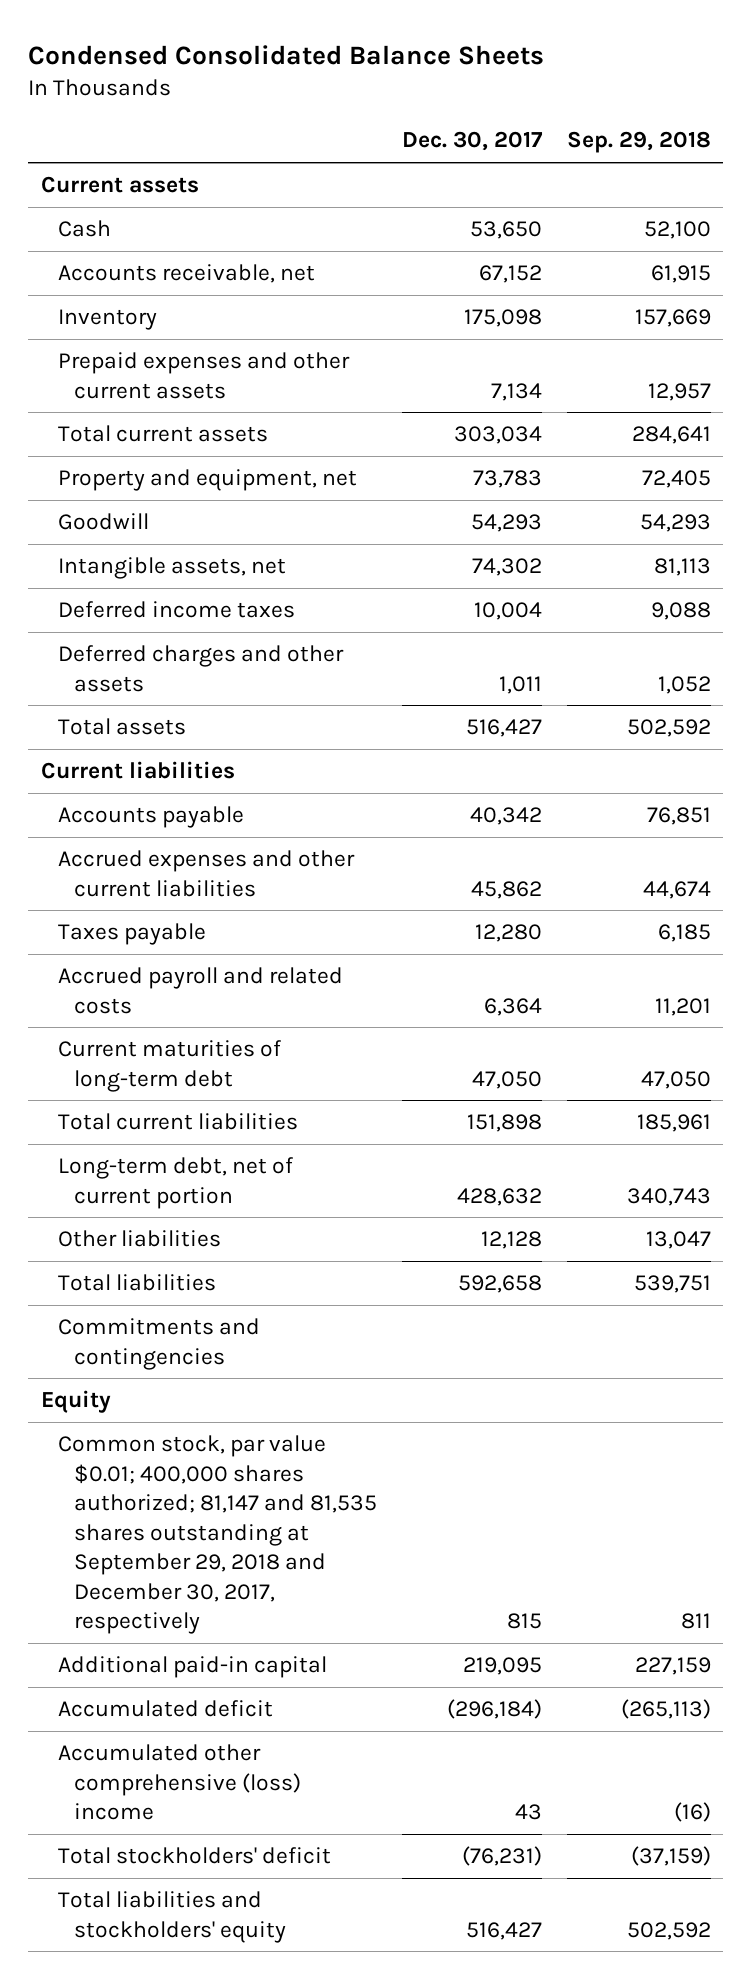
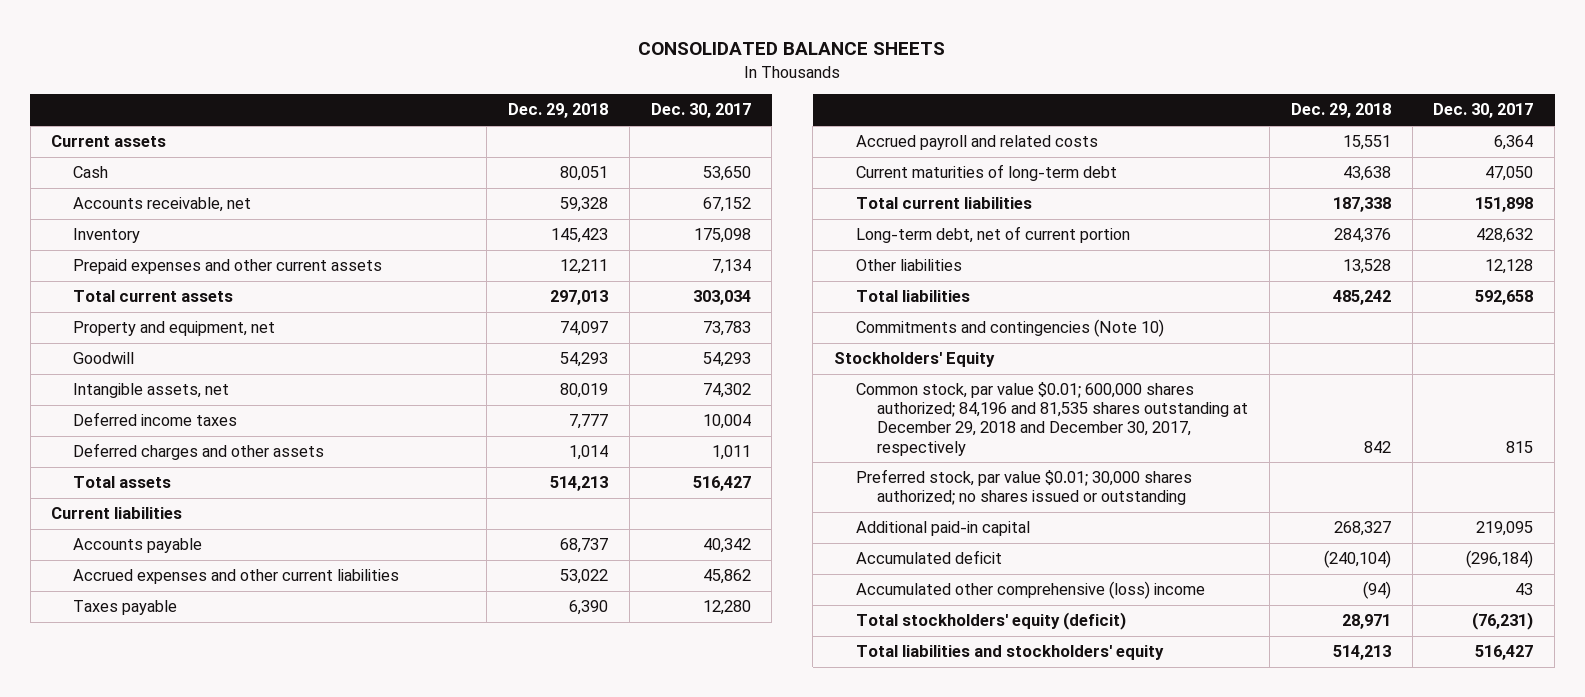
[28,45,545,66] Condensed Consolidated Balance Sheets -> [638,42,946,56] CONSOLIDATED BALANCE SHEETS
[566,131,711,154] Sep. 29, 2018 -> none
none -> [508,103,609,119] Dec. 29, 2018
[57,1318,260,1370] Commitments and contingencies -> [855,319,1164,338] Commitments and contingencies (Note 10)
[40,1390,111,1414] Equity -> [834,352,996,368] Stockholders' Equity
[57,1435,378,1634] Common stock, par value $0.01; 400,000 shares authorized; 81,147 and 81,535 shares outstanding at September 29, 2018 and December 30, 2017, respectively -> [855,382,1249,456] Common stock, par value $0.01; 600,000 shares authorized; 84,196 and 81,535 shares outstanding at December 29, 2018 and December 30, 2017, respectively
none -> [855,469,1192,506] Preferred stock, par value $0.01; 30,000 shares authorized; no shares issued or outstanding
[57,1847,331,1865] Total stockholders' deficit -> [855,612,1126,631] Total stockholders' equity (deficit)

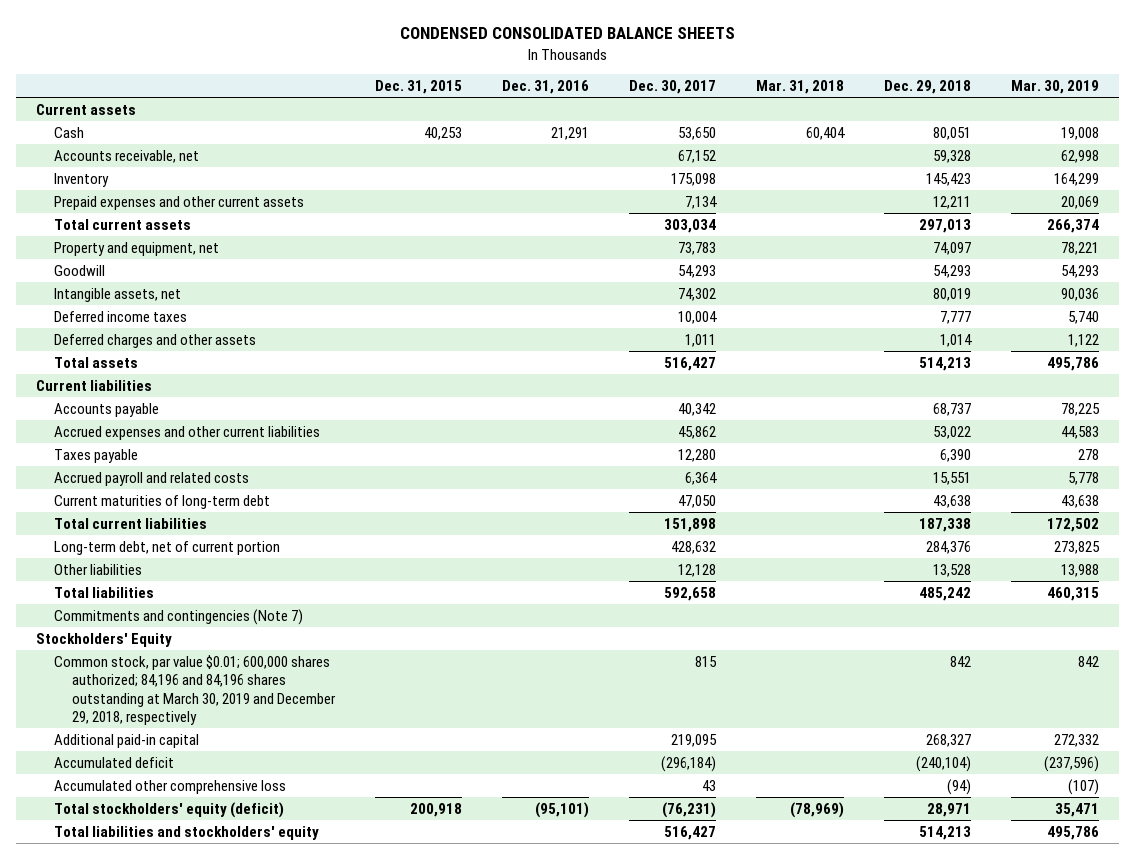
[638,42,946,56] CONSOLIDATED BALANCE SHEETS -> [399,27,735,40] CONDENSED CONSOLIDATED BALANCE SHEETS
none -> [375,80,463,95] Dec. 31, 2015
none -> [502,80,590,95] Dec. 31, 2016
none -> [755,80,844,95] Mar. 31, 2018
none -> [1010,80,1099,95] Mar. 30, 2019
[855,319,1164,338] Commitments and contingencies (Note 10) -> [54,608,304,625] Commitments and contingencies (Note 7)
[855,469,1192,506] Preferred stock, par value $0.01; 30,000 shares authorized; no shares issued or outstanding -> none
[855,382,1249,456] Common stock, par value $0.01; 600,000 shares authorized; 84,196 and 81,535 shares outstanding at December 29, 2018 and December 30, 2017, respectively -> [54,654,337,726] Common stock, par value $0.01; 600,000 shares authorized; 84,196 and 84,196 shares outstanding at March 30, 2019 and December 29, 2018, respectively
[855,581,1205,600] Accumulated other comprehensive (loss) income -> [54,779,287,794] Accumulated other comprehensive loss

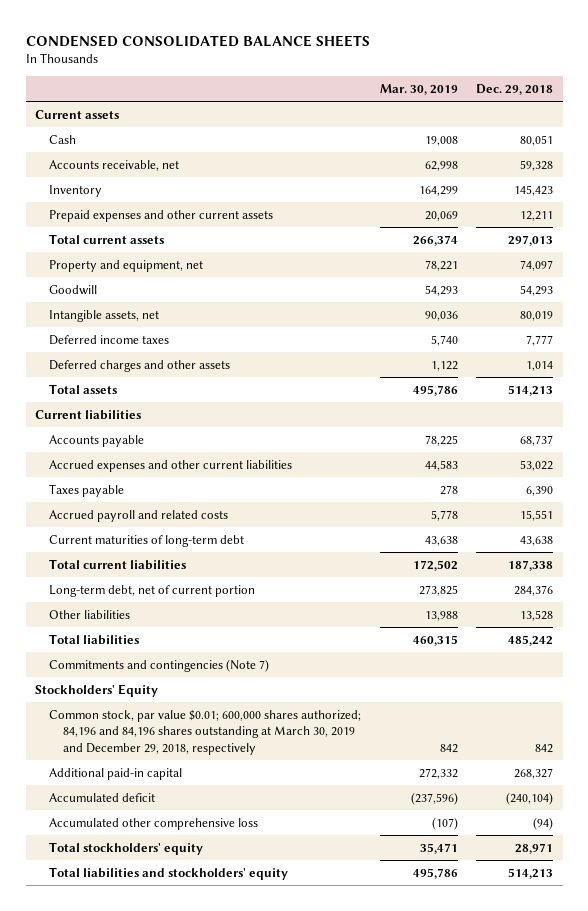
[375,80,463,95] Dec. 31, 2015 -> none
[502,80,590,95] Dec. 31, 2016 -> none
[629,80,717,95] Dec. 30, 2017 -> none
[755,80,844,95] Mar. 31, 2018 -> none
[54,801,285,818] Total stockholders' equity (deficit) -> [48,841,203,855] Total stockholders' equity

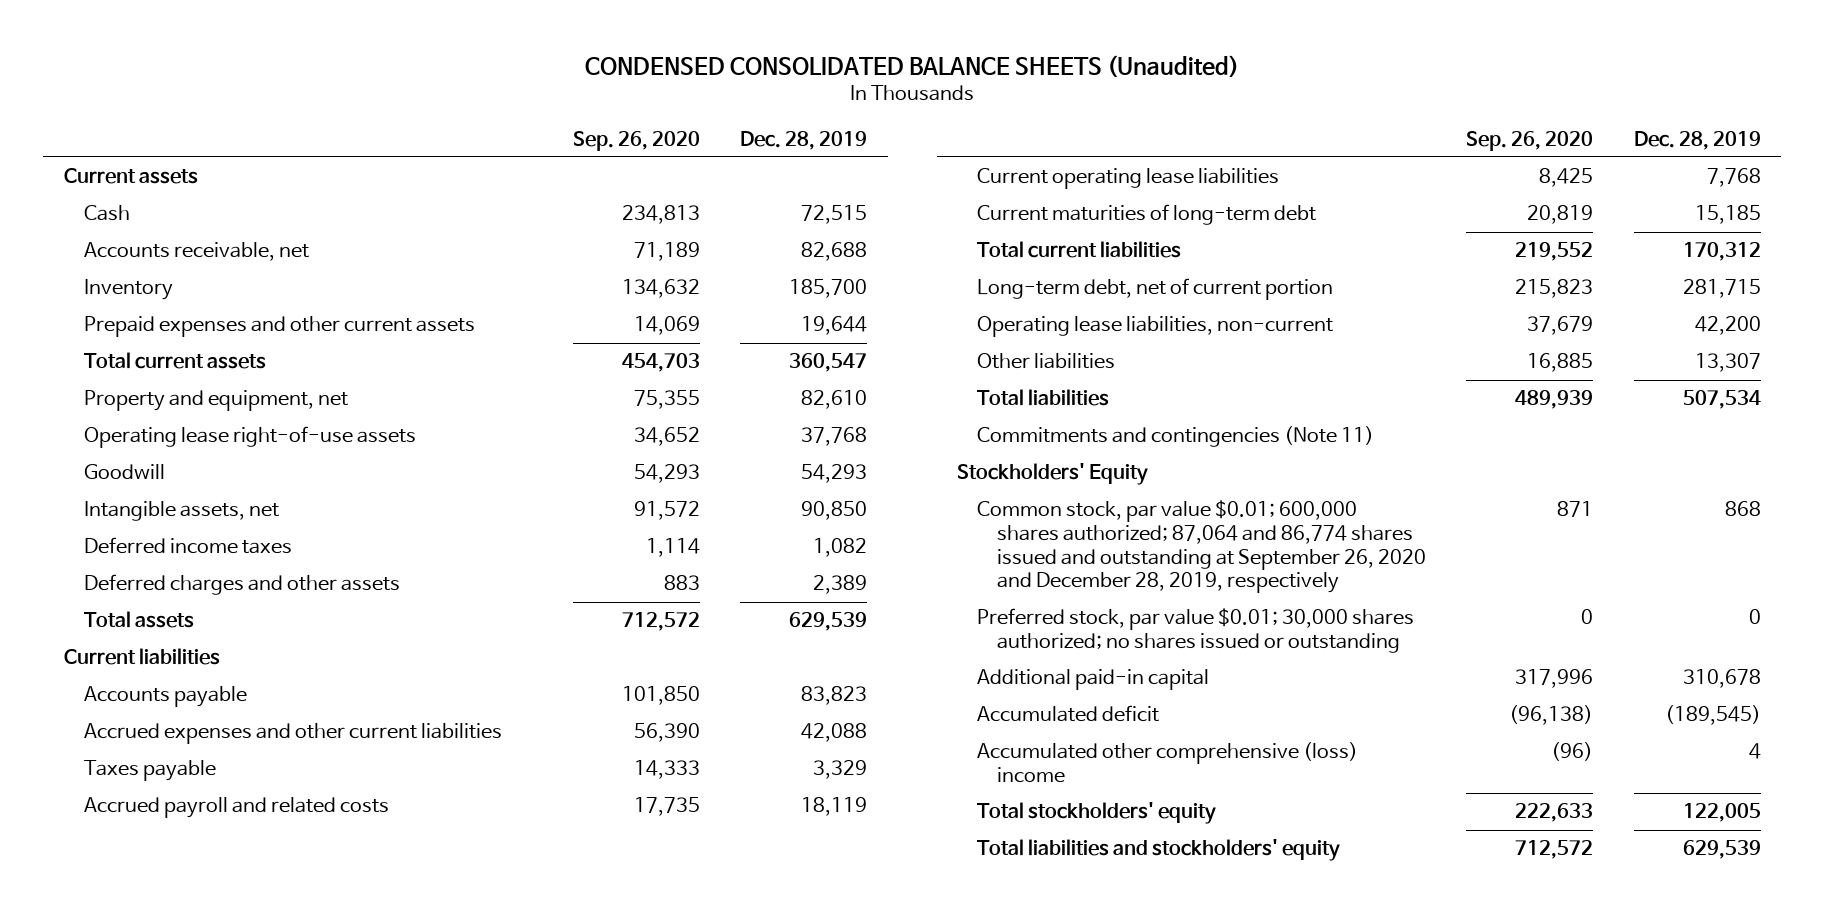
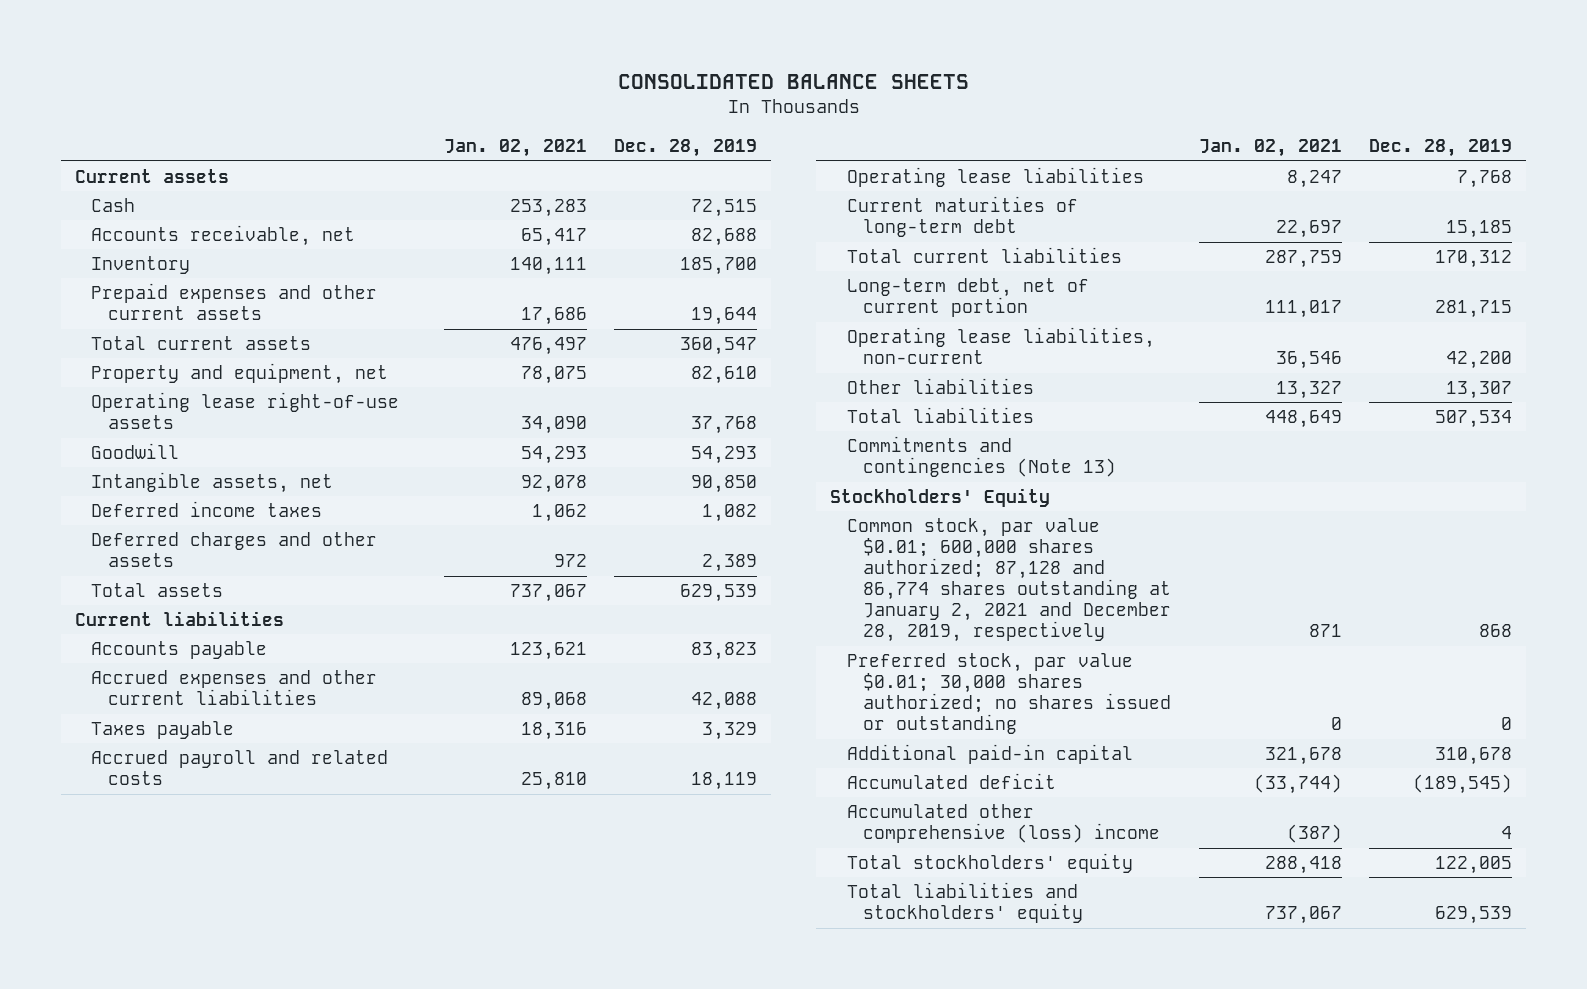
[585,54,1240,78] CONDENSED CONSOLIDATED BALANCE SHEETS (Unaudited) -> [617,73,969,89] CONSOLIDATED BALANCE SHEETS
[573,130,701,151] Sep. 26, 2020 -> none
none -> [443,139,587,158] Jan. 02, 2021
[976,168,1279,190] Current operating lease liabilities -> [846,167,1144,188] Operating lease liabilities
[976,426,1374,448] Commitments and contingencies (Note 11) -> [846,436,1117,478] Commitments and contingencies (Note 13)
[976,500,1427,594] Common stock, par value $0.01; 600,000 shares authorized; 87,064 and 86,774 shares issued and outstanding at September 26, 2020 and December 28, 2019, respectively -> [846,518,1172,643] Common stock, par value $0.01; 600,000 shares authorized; 87,128 and 86,774 shares outstanding at January 2, 2021 and December 28, 2019, respectively

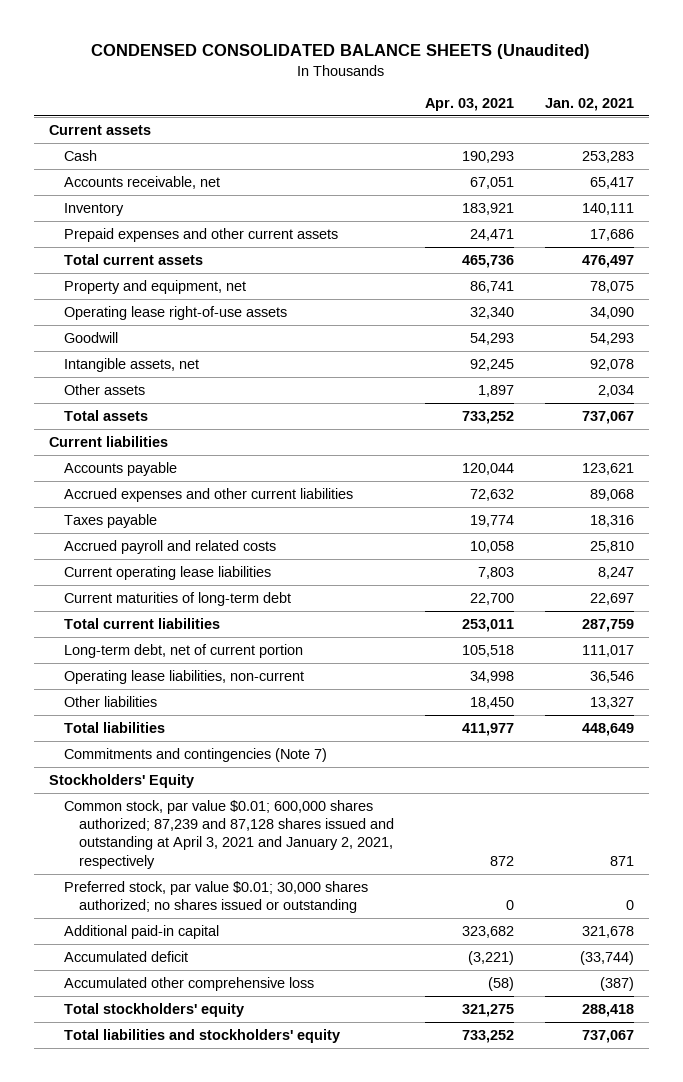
[617,73,969,89] CONSOLIDATED BALANCE SHEETS -> [91,44,591,60] CONDENSED CONSOLIDATED BALANCE SHEETS (Unaudited)
[614,139,758,158] Dec. 28, 2019 -> none
none -> [424,97,514,111] Apr. 03, 2021
[91,501,323,518] Deferred income taxes -> none
[91,532,378,568] Deferred charges and other assets -> none
none -> [64,383,146,395] Other assets
[846,167,1144,188] Operating lease liabilities -> [64,565,272,580] Current operating lease liabilities
[846,436,1117,478] Commitments and contingencies (Note 13) -> [64,747,328,762] Commitments and contingencies (Note 7)
[846,518,1172,643] Common stock, par value $0.01; 600,000 shares authorized; 87,128 and 86,774 shares outstanding at January 2, 2021 and December 28, 2019, respectively -> [64,799,394,869] Common stock, par value $0.01; 600,000 shares authorized; 87,239 and 87,128 shares issued and outstanding at April 3, 2021 and January 2, 2021, respectively
[846,804,1161,844] Accumulated other comprehensive (loss) income -> [64,976,315,991] Accumulated other comprehensive loss

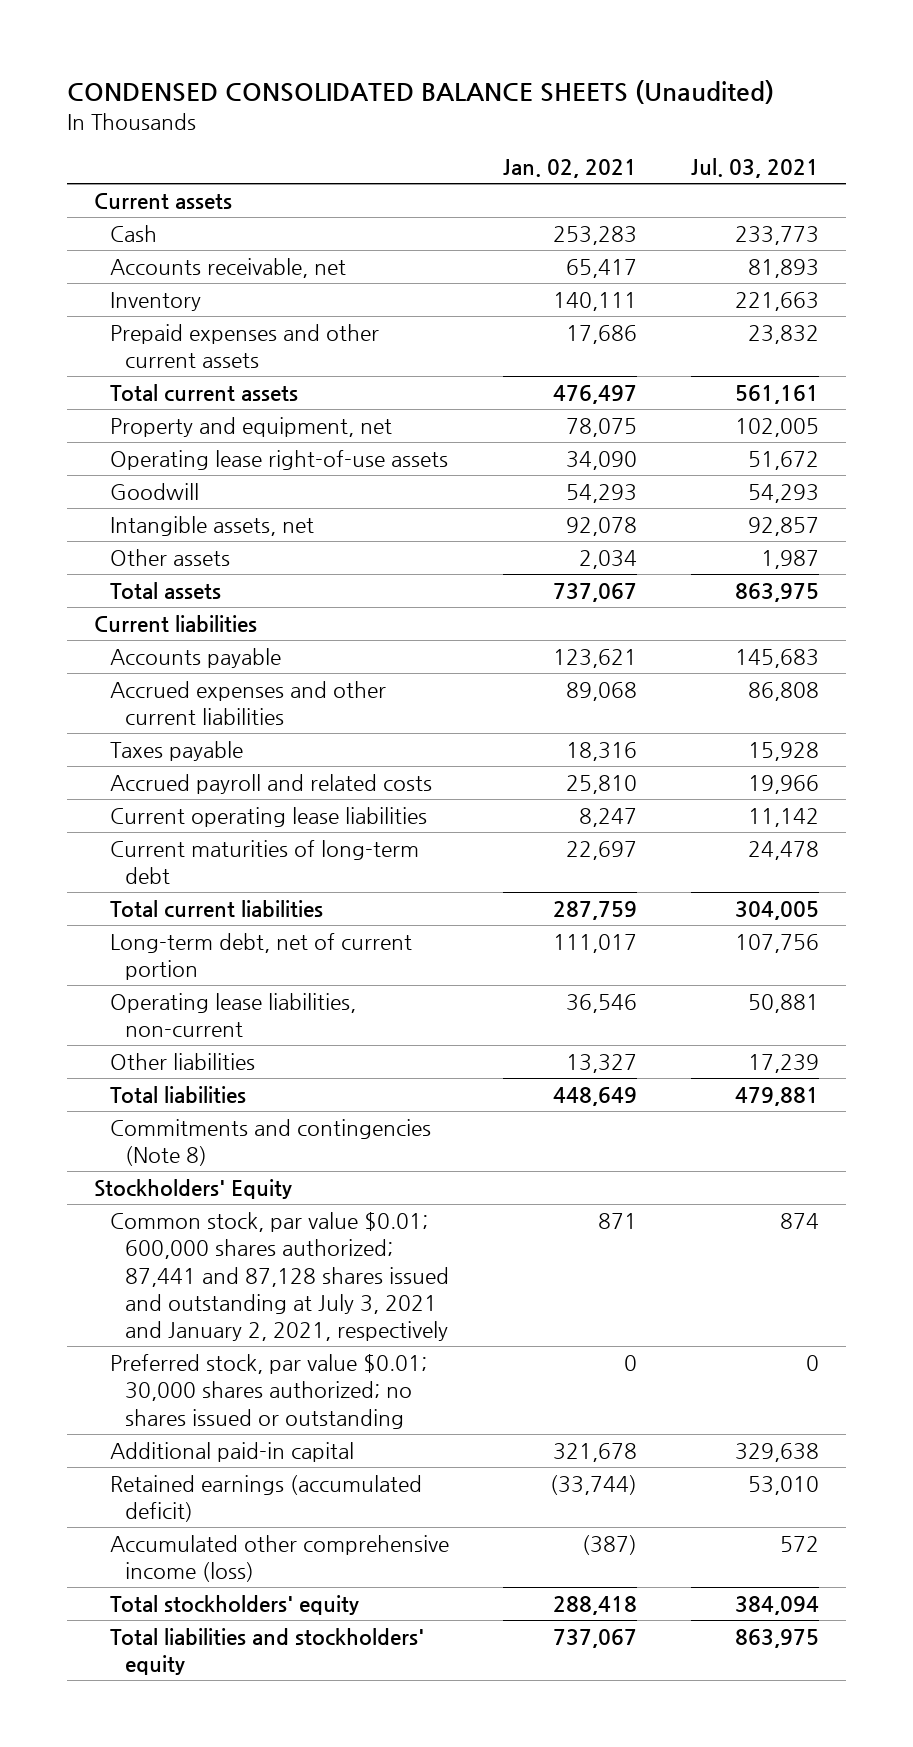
[424,97,514,111] Apr. 03, 2021 -> none
none -> [690,158,819,179] Jul. 03, 2021
[64,747,328,762] Commitments and contingencies (Note 7) -> [109,1118,431,1167] Commitments and contingencies (Note 8)
[64,799,394,869] Common stock, par value $0.01; 600,000 shares authorized; 87,239 and 87,128 shares issued and outstanding at April 3, 2021 and January 2, 2021, respectively -> [109,1211,449,1342] Common stock, par value $0.01; 600,000 shares authorized; 87,441 and 87,128 shares issued and outstanding at July 3, 2021 and January 2, 2021, respectively
[64,950,189,962] Accumulated deficit -> [109,1474,422,1523] Retained earnings (accumulated deficit)
[64,976,315,991] Accumulated other comprehensive loss -> [109,1534,449,1583] Accumulated other comprehensive income (loss)

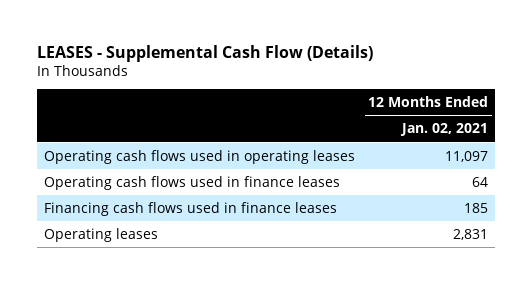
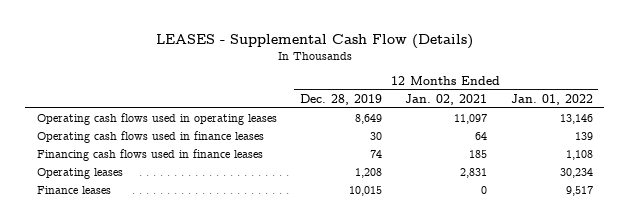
none -> [300,93,383,105] Dec. 28, 2019
none -> [510,93,593,105] Jan. 01, 2022
none -> [36,186,111,195] Finance leases

